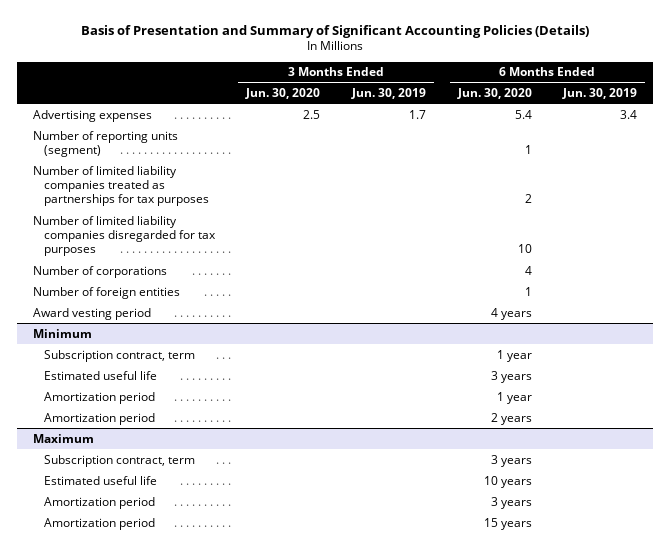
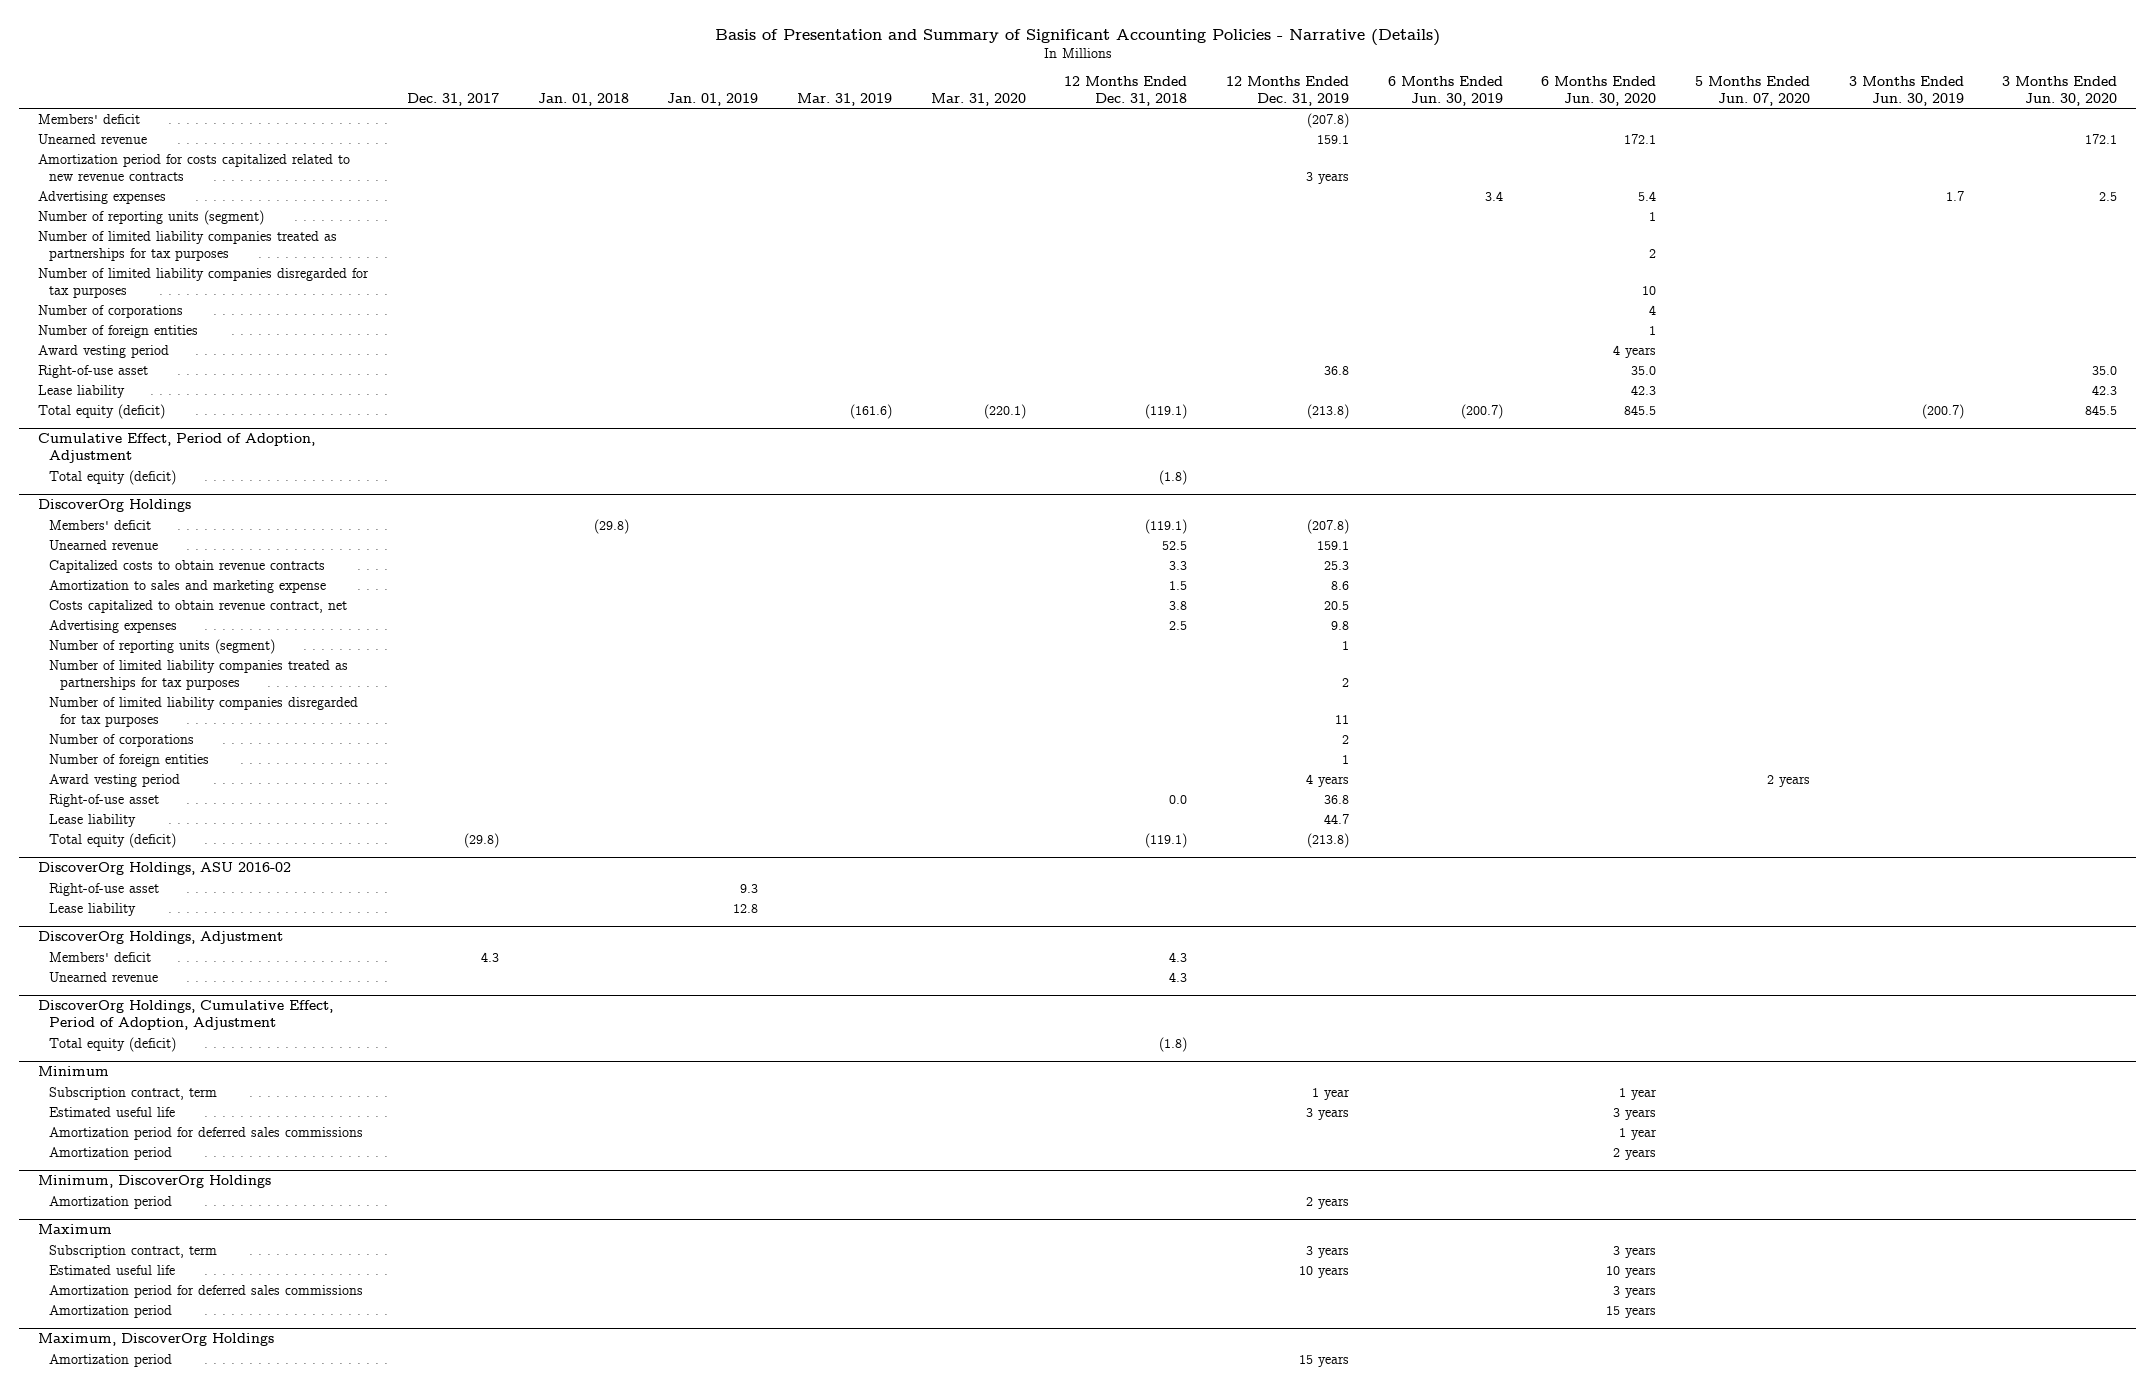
[80,24,589,38] Basis of Presentation and Summary of Significant Accounting Policies (Details) -> [714,28,1440,46] Basis of Presentation and Summary of Significant Accounting Policies - Narrative (Details)
none -> [407,92,500,106] Dec. 31, 2017
none -> [537,92,629,106] Jan. 01, 2018
none -> [667,92,759,106] Jan. 01, 2019
none -> [797,92,893,106] Mar. 31, 2019
none -> [930,92,1026,106] Mar. 31, 2020
none -> [1064,75,1188,106] 12 Months Ended Dec. 31, 2018
none -> [1225,75,1349,106] 12 Months Ended Dec. 31, 2019
none -> [1694,75,1810,106] 5 Months Ended Jun. 07, 2020
none -> [38,113,141,124] Members' deficit
none -> [38,133,148,144] Unearned revenue
none -> [38,153,351,181] Amortization period for costs capitalized related to new revenue contracts
none -> [38,364,149,378] Right-of-use asset
none -> [38,384,126,398] Lease liability
none -> [38,403,166,419] Total equity (deficit)
none -> [38,433,316,464] Cumulative Effect, Period of Adoption, Adjustment
none -> [49,469,177,485] Total equity (deficit)
none -> [38,499,192,513] DiscoverOrg Holdings
none -> [49,519,152,530] Members' deficit
none -> [49,539,159,550] Unearned revenue
none -> [49,559,326,573] Capitalized costs to obtain revenue contracts
none -> [49,579,327,593] Amortization to sales and marketing expense
none -> [49,599,348,613] Costs capitalized to obtain revenue contract, net
none -> [49,619,178,633] Advertising expenses
none -> [49,638,276,654] Number of reporting units (segment)
none -> [49,659,349,690] Number of limited liability companies treated as partnerships for tax purposes
none -> [49,696,359,727] Number of limited liability companies disregarded for tax purposes
none -> [49,733,195,747] Number of corporations
none -> [49,753,210,767] Number of foreign entities
none -> [49,773,181,787] Award vesting period
none -> [49,793,160,807] Right-of-use asset
none -> [49,813,137,827] Lease liability
none -> [49,832,177,848] Total equity (deficit)
none -> [38,862,292,876] DiscoverOrg Holdings, ASU 2016-02
none -> [49,882,160,896] Right-of-use asset
none -> [49,902,137,916] Lease liability
none -> [38,931,284,945] DiscoverOrg Holdings, Adjustment
none -> [49,951,152,962] Members' deficit
none -> [49,971,159,982] Unearned revenue
none -> [38,1000,334,1031] DiscoverOrg Holdings, Cumulative Effect, Period of Adoption, Adjustment
none -> [49,1036,177,1052] Total equity (deficit)
[43,391,155,404] Amortization period -> [49,1126,364,1140] Amortization period for deferred sales commissions
none -> [38,1175,272,1189] Minimum, DiscoverOrg Holdings
none -> [49,1195,173,1209] Amortization period
[43,496,155,509] Amortization period -> [49,1284,364,1298] Amortization period for deferred sales commissions
none -> [38,1333,275,1347] Maximum, DiscoverOrg Holdings
none -> [49,1353,173,1367] Amortization period

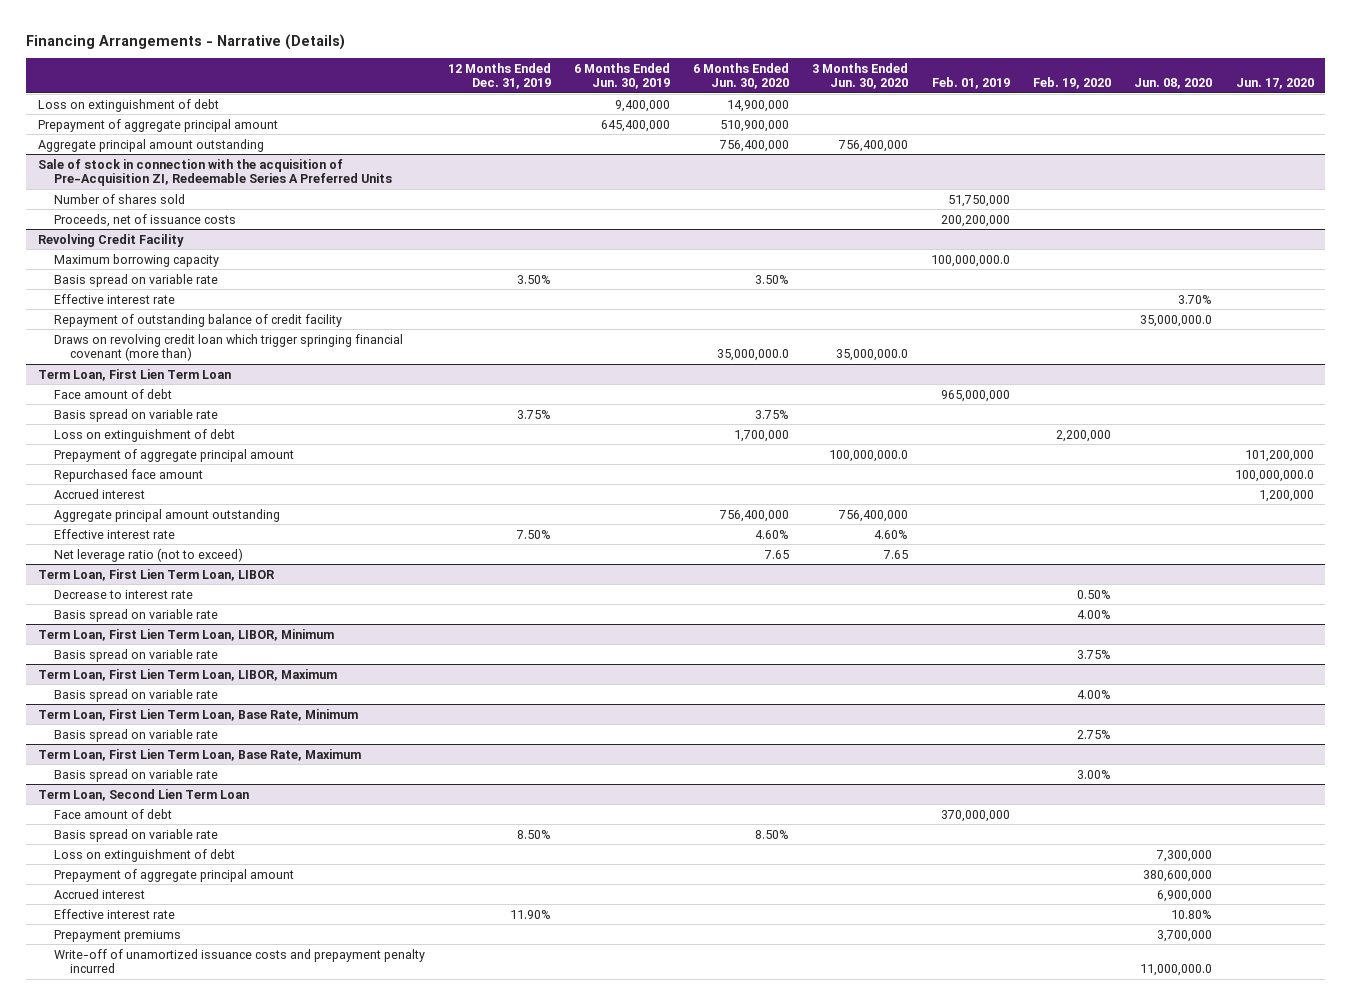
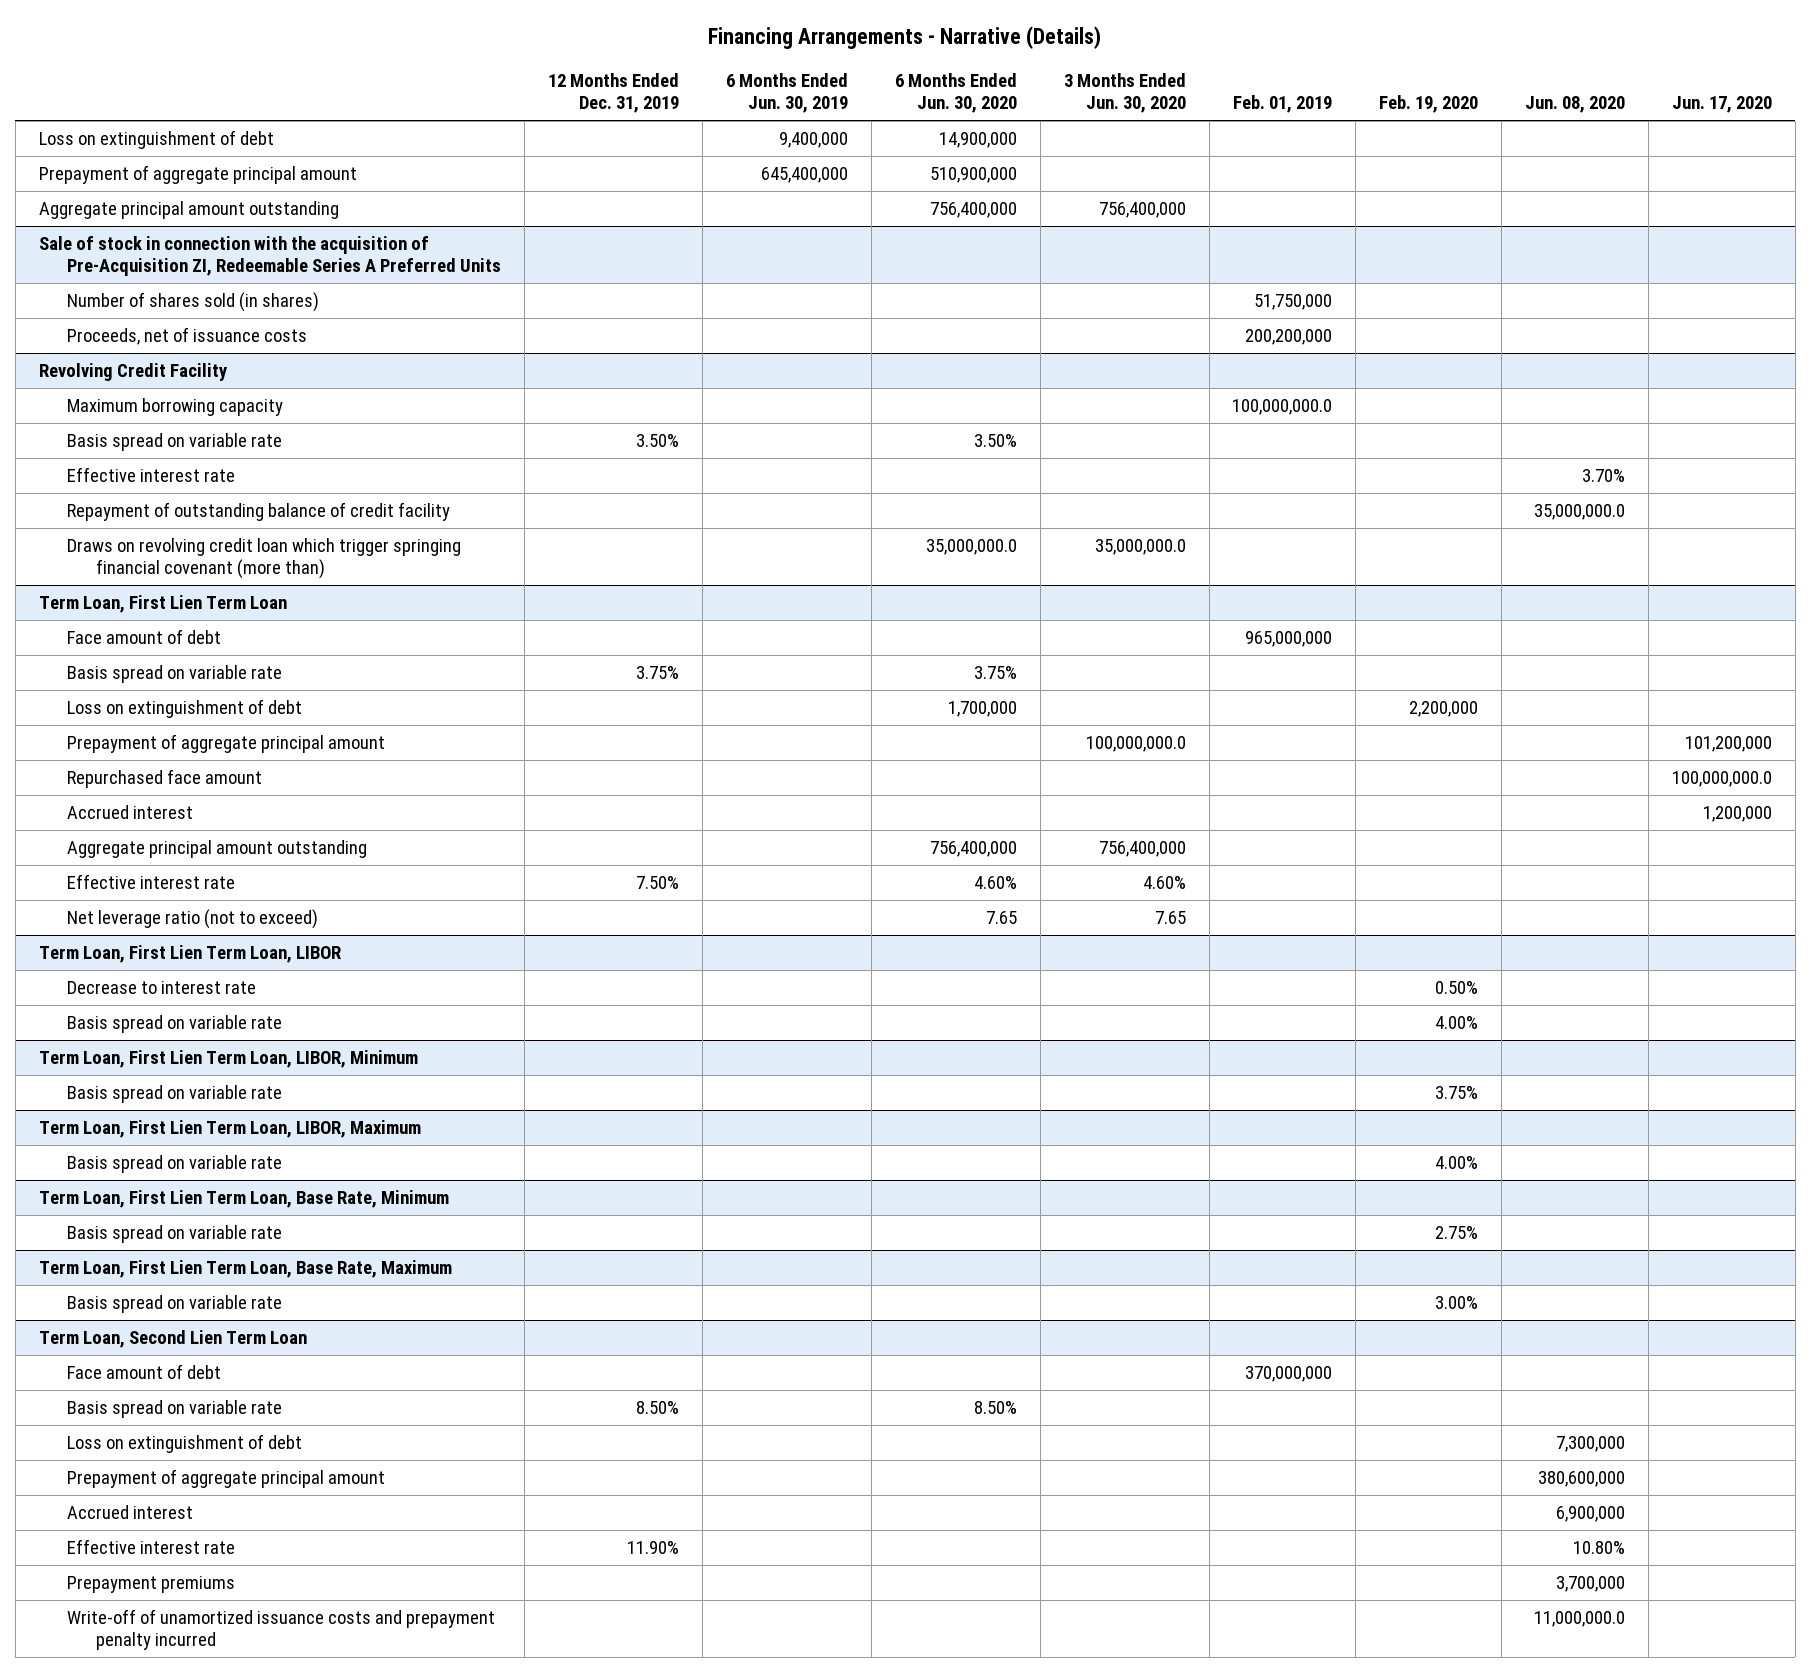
[53,193,185,204] Number of shares sold -> [67,292,320,313] Number of shares sold (in shares)

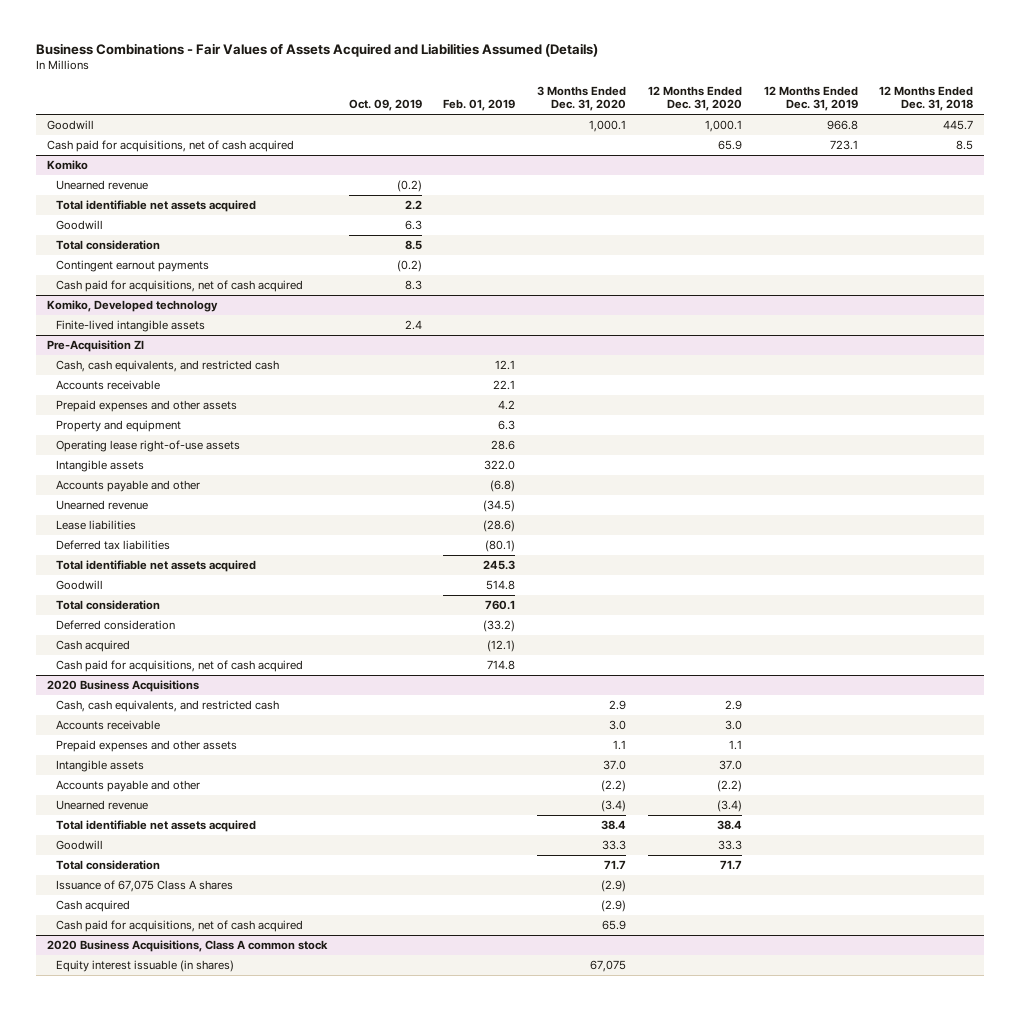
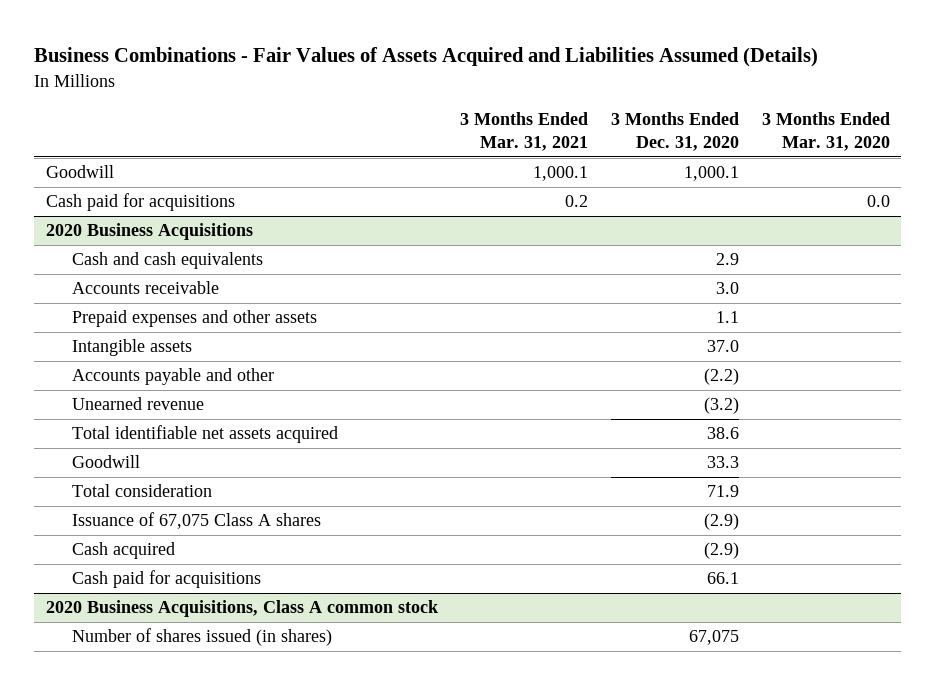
[348,99,422,112] Oct. 09, 2019 -> none
[443,99,516,112] Feb. 01, 2019 -> none
[647,85,742,112] 12 Months Ended Dec. 31, 2020 -> none
[763,85,858,112] 12 Months Ended Dec. 31, 2019 -> none
[879,85,974,112] 12 Months Ended Dec. 31, 2018 -> none
none -> [460,112,589,151] 3 Months Ended Mar. 31, 2021
none -> [761,112,890,151] 3 Months Ended Mar. 31, 2020
[46,159,88,170] Komiko -> none
[56,179,149,190] Unearned revenue -> none
[56,199,257,212] Total identifiable net assets acquired -> none
[56,219,104,230] Goodwill -> none
[56,239,161,250] Total consideration -> none
[56,259,210,272] Contingent earnout payments -> none
[56,279,304,292] Cash paid for acquisitions, net of cash acquired -> none
[46,299,218,312] Komiko, Developed technology -> none
[56,319,206,332] Finite-lived intangible assets -> none
[46,339,144,352] Pre-Acquisition ZI -> none
[56,359,280,372] Cash, cash equivalents, and restricted cash -> none
[56,379,161,390] Accounts receivable -> none
[56,399,238,412] Prepaid expenses and other assets -> none
[56,419,182,432] Property and equipment -> none
[56,439,241,452] Operating lease right-of-use assets -> none
[56,459,145,472] Intangible assets -> none
[56,479,201,492] Accounts payable and other -> none
[56,499,149,510] Unearned revenue -> none
[56,519,137,530] Lease liabilities -> none
[56,539,171,550] Deferred tax liabilities -> none
[56,559,257,572] Total identifiable net assets acquired -> none
[56,579,104,590] Goodwill -> none
[56,599,161,610] Total consideration -> none
[56,619,176,630] Deferred consideration -> none
[56,639,131,652] Cash acquired -> none
[56,659,304,672] Cash paid for acquisitions, net of cash acquired -> none
[46,139,294,152] Cash paid for acquisitions, net of cash acquired -> [45,193,235,212] Cash paid for acquisitions
[56,699,280,712] Cash, cash equivalents, and restricted cash -> [71,252,263,270] Cash and cash equivalents
[601,799,627,812] (3.4) -> [703,397,739,415] (3.2)
[601,819,627,830] 38.4 -> [706,427,739,440] 38.6
[604,859,627,870] 71.7 -> [706,485,739,498] 71.9
[56,919,304,932] Cash paid for acquisitions, net of cash acquired -> [71,570,261,589] Cash paid for acquisitions
[602,919,627,930] 65.9 -> [706,572,739,585] 66.1
[56,959,235,972] Equity interest issuable (in shares) -> [71,628,332,647] Number of shares issued (in shares)

